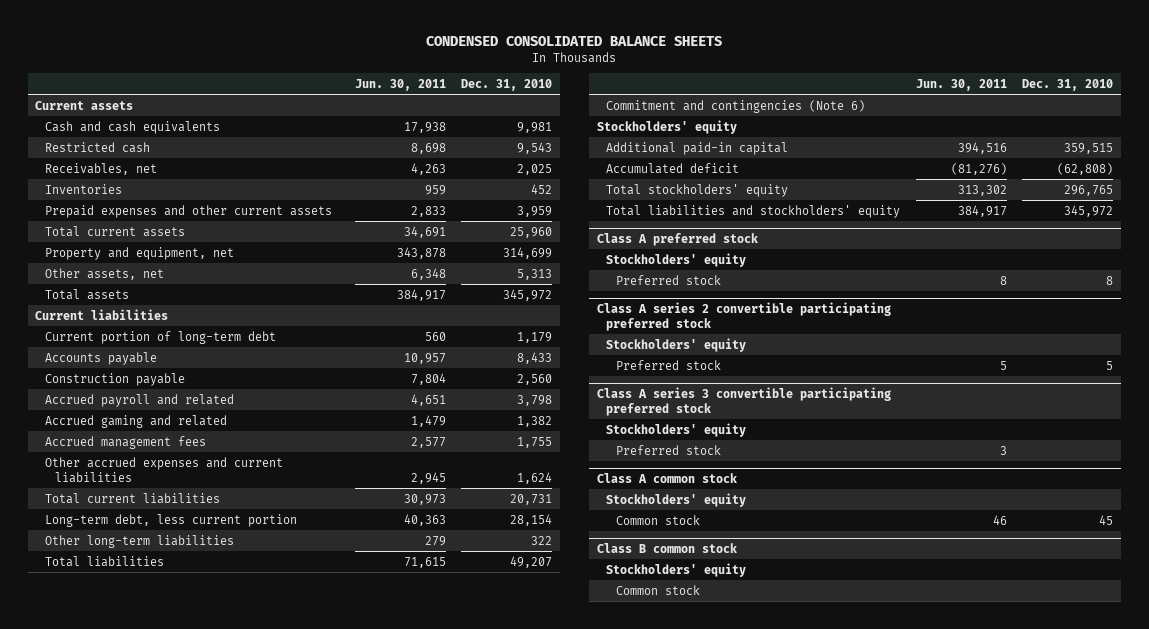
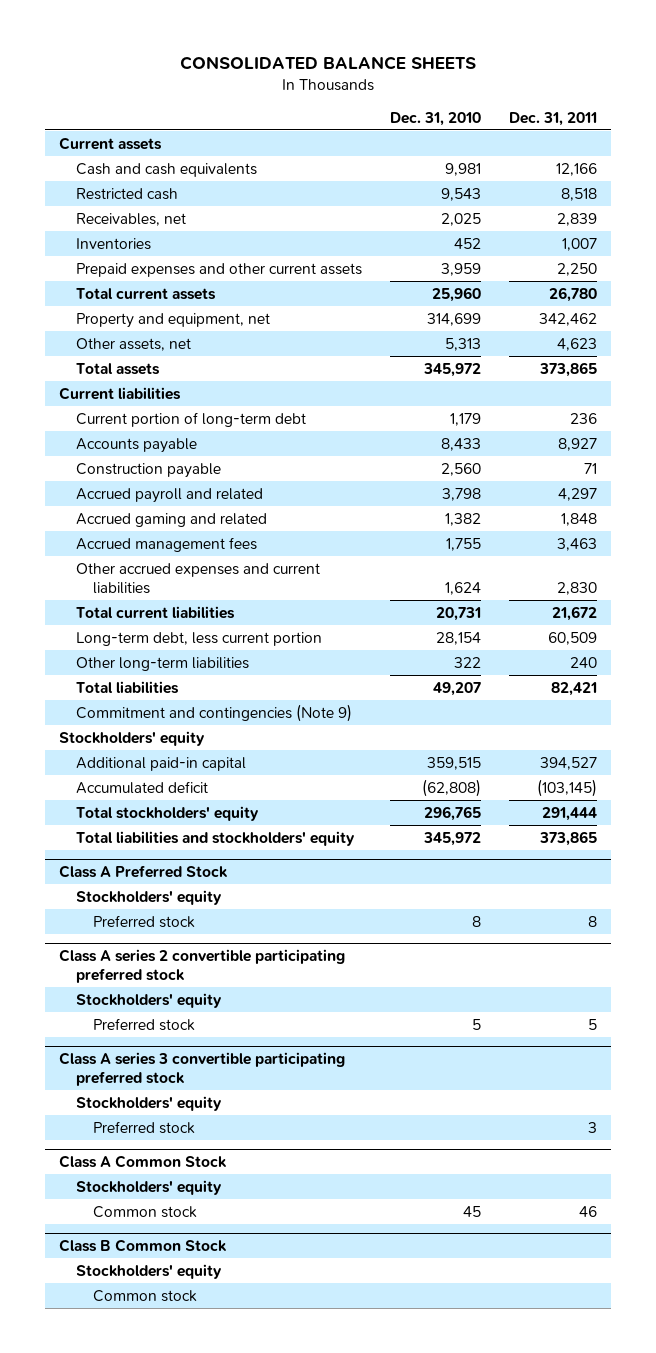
[426,35,723,46] CONDENSED CONSOLIDATED BALANCE SHEETS -> [180,55,477,70] CONSOLIDATED BALANCE SHEETS
[354,78,446,91] Jun. 30, 2011 -> none
none -> [508,111,597,126] Dec. 31, 2011
[606,99,866,113] Commitment and contingencies (Note 6) -> [75,703,352,722] Commitment and contingencies (Note 9)
[596,233,758,247] Class A preferred stock -> [59,865,229,879] Class A Preferred Stock
[596,473,737,484] Class A common stock -> [59,1155,228,1169] Class A Common Stock
[596,543,737,554] Class B common stock -> [59,1239,228,1253] Class B Common Stock

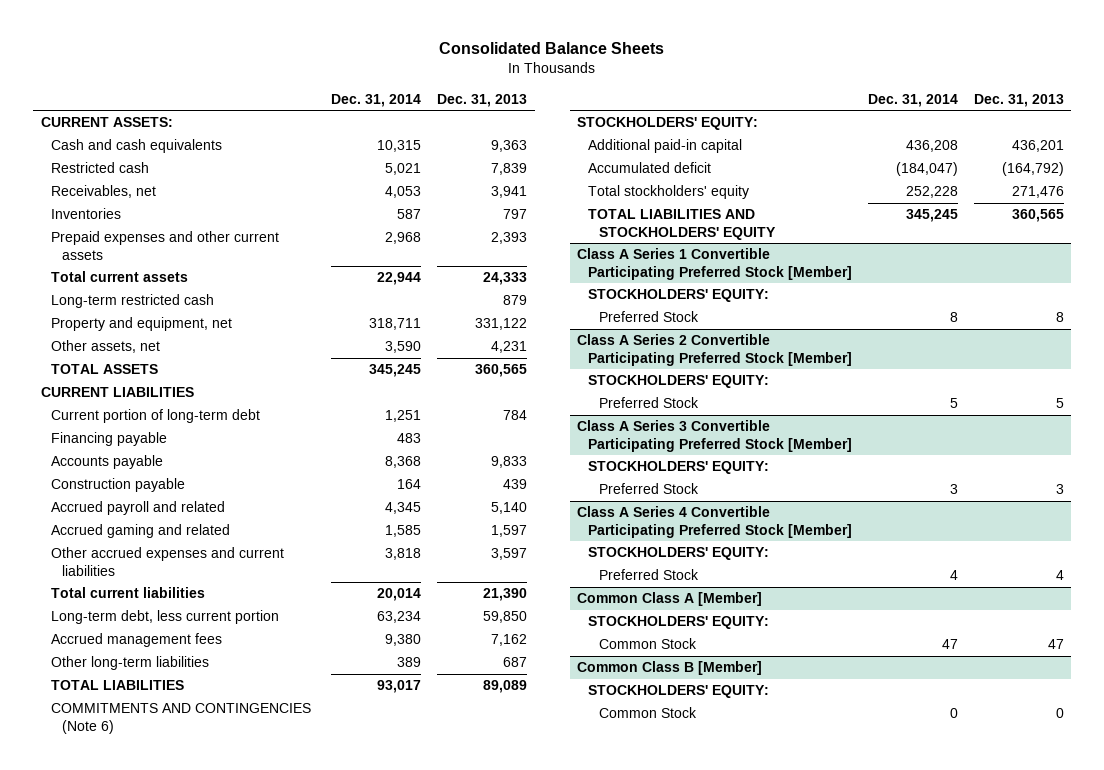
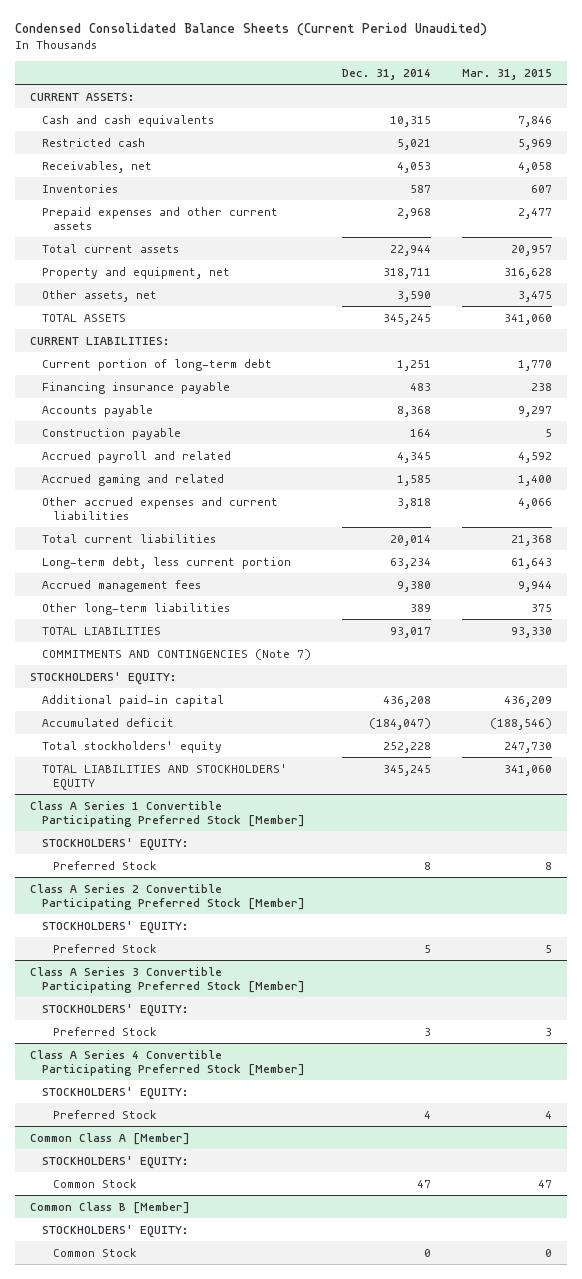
[439,42,665,55] Consolidated Balance Sheets -> [14,23,487,37] Condensed Consolidated Balance Sheets (Current Period Unaudited)
[436,93,527,107] Dec. 31, 2013 -> none
none -> [461,68,552,80] Mar. 31, 2015
[51,294,215,309] Long-term restricted cash -> none
[40,387,194,398] CURRENT LIABILITIES -> [30,336,170,345] CURRENT LIABILITIES:
[51,432,168,447] Financing payable -> [41,381,230,394] Financing insurance payable
[51,703,312,734] COMMITMENTS AND CONTINGENCIES (Note 6) -> [41,648,311,660] COMMITMENTS AND CONTINGENCIES (Note 7)

